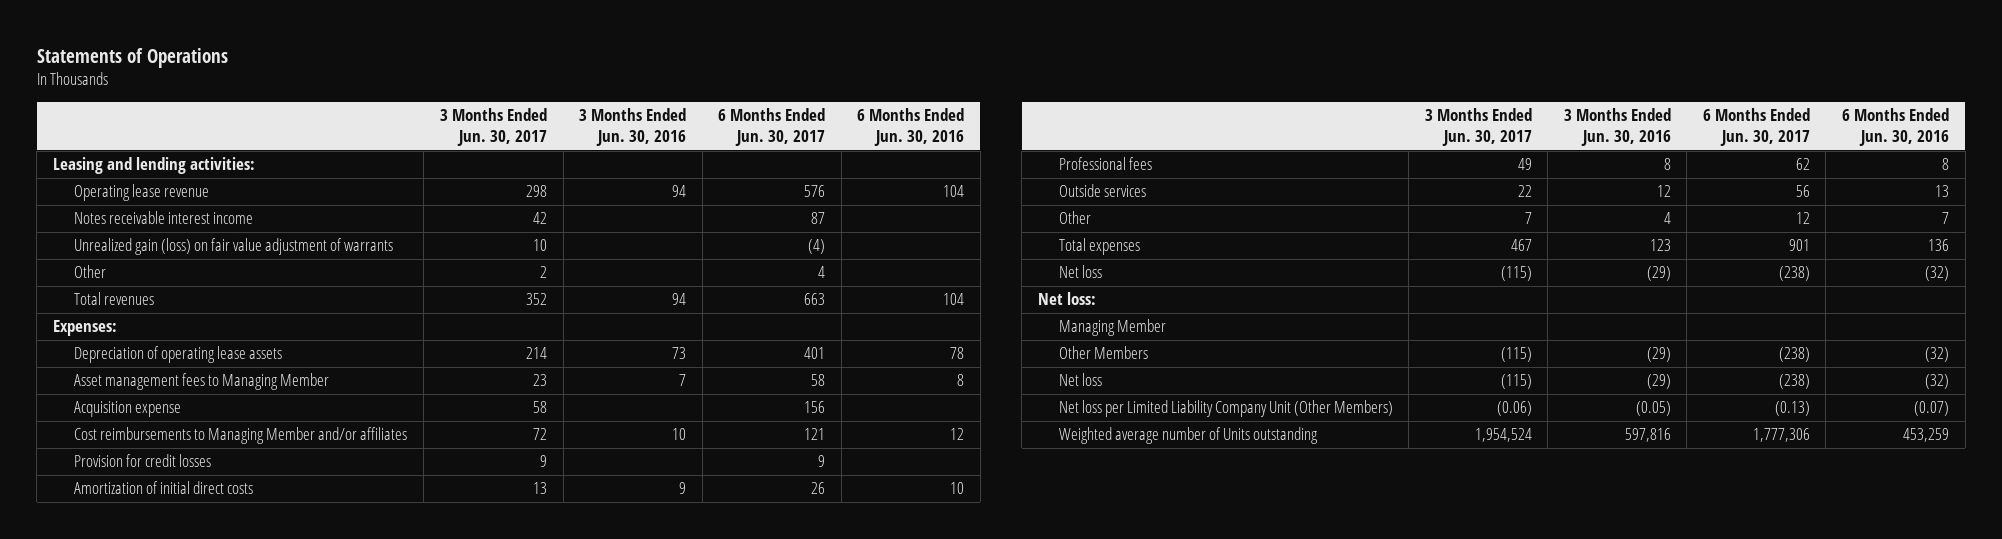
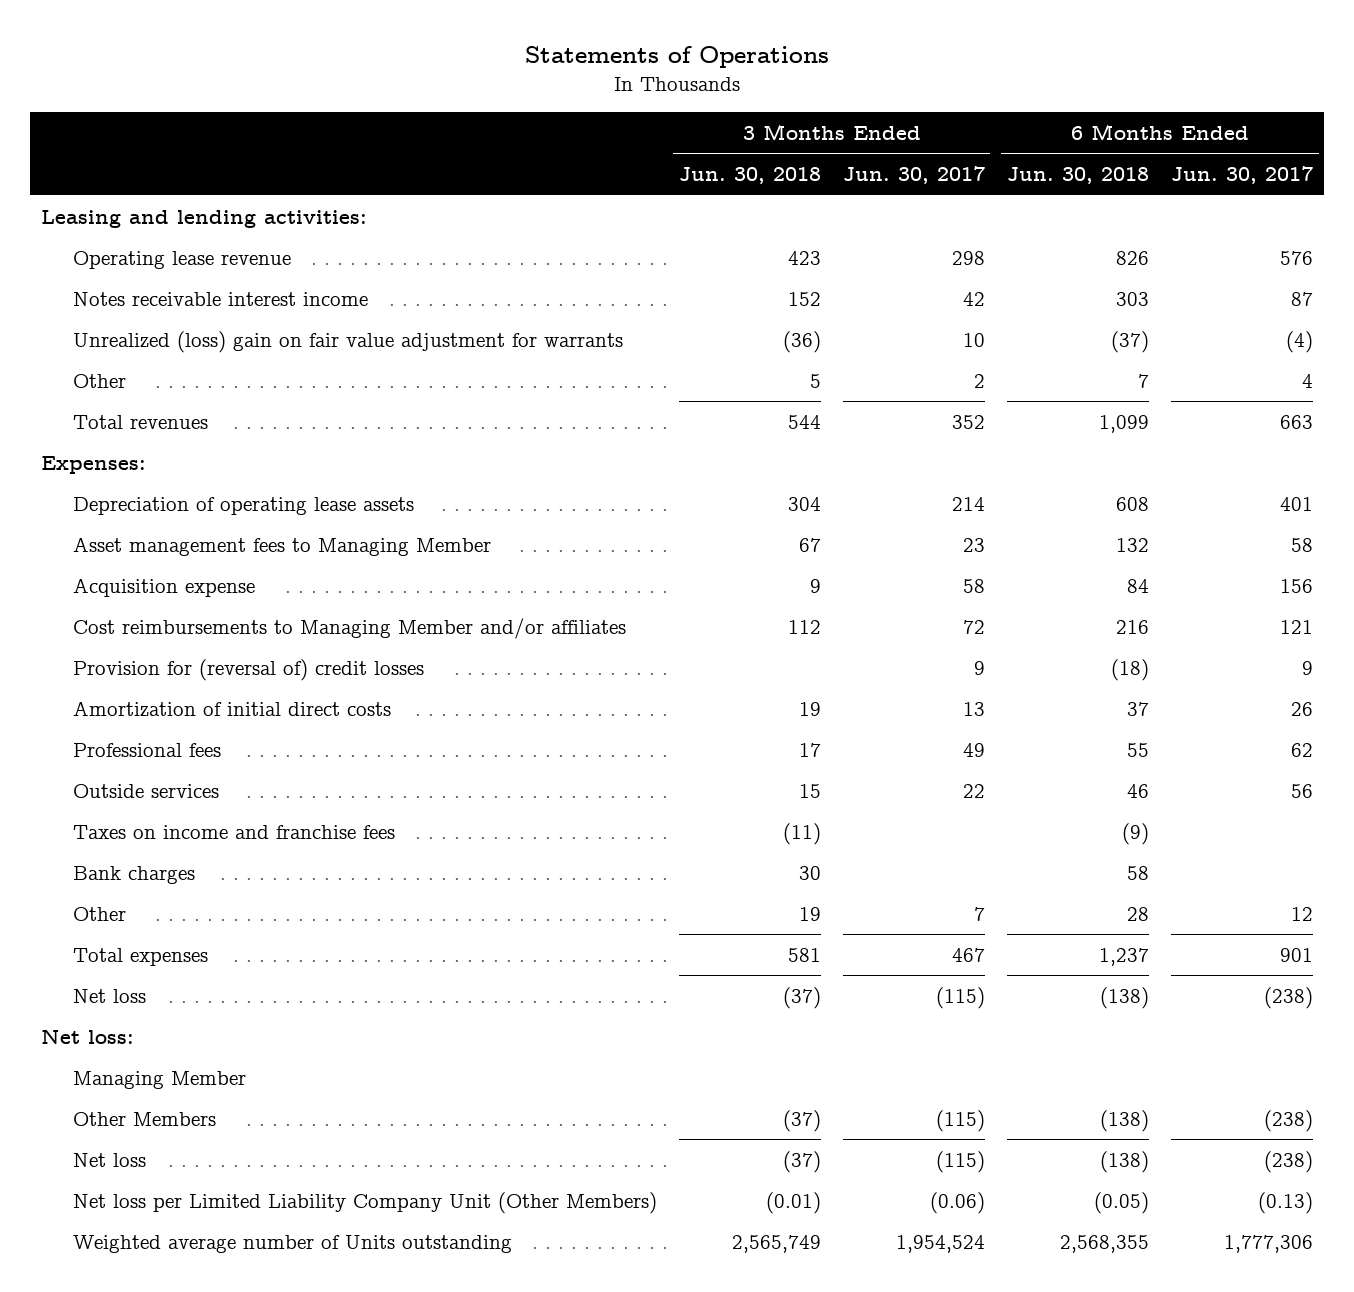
[579,108,687,147] 3 Months Ended Jun. 30, 2016 -> none
[857,108,965,147] 6 Months Ended Jun. 30, 2016 -> none
none -> [678,167,821,185] Jun. 30, 2018
none -> [1006,167,1149,185] Jun. 30, 2018
[73,238,393,256] Unrealized gain (loss) on fair value adjustment of warrants -> [72,330,623,353] Unrealized (loss) gain on fair value adjustment for warrants
[73,454,211,468] Provision for credit losses -> [72,658,424,681] Provision for (reversal of) credit losses
none -> [72,824,395,839] Taxes on income and franchise fees
none -> [72,865,195,884] Bank charges

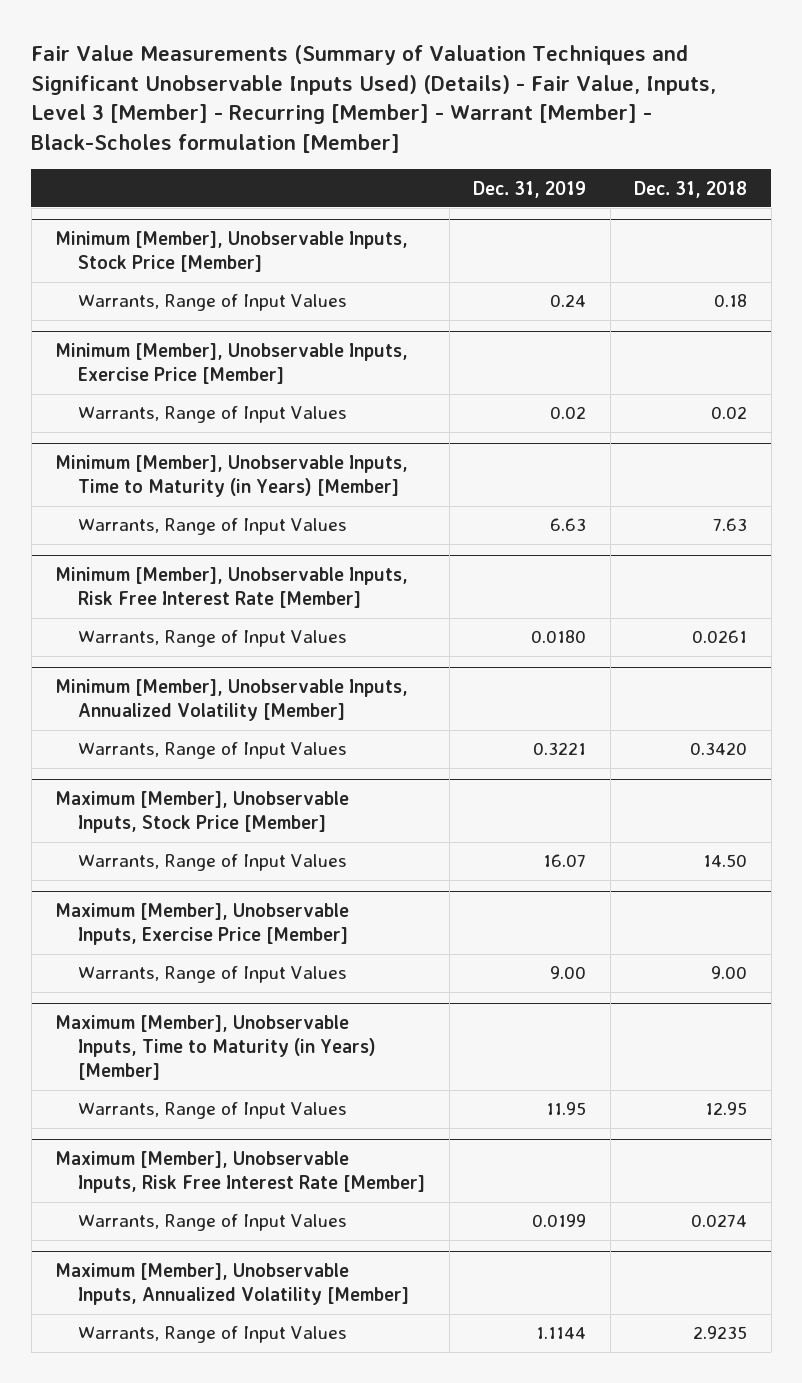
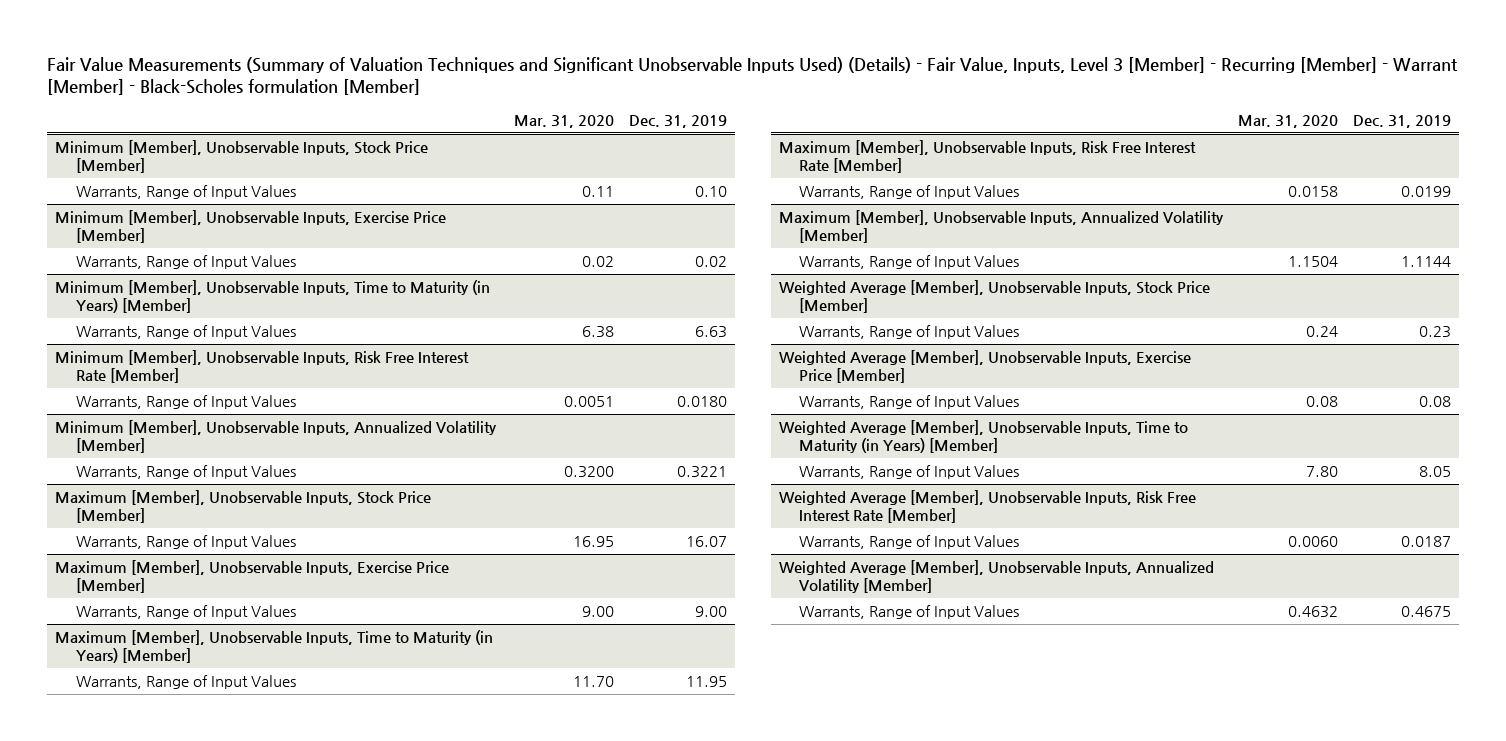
[634,180,748,198] Dec. 31, 2018 -> none
none -> [514,114,615,128] Mar. 31, 2020
[550,294,587,308] 0.24 -> [695,186,728,198] 0.10
none -> [778,280,1210,314] Weighted Average [Member], Unobservable Inputs, Stock Price [Member]
none -> [799,325,1020,340] Warrants, Range of Input Values
none -> [778,350,1191,384] Weighted Average [Member], Unobservable Inputs, Exercise Price [Member]
none -> [799,395,1020,410] Warrants, Range of Input Values
none -> [778,420,1188,454] Weighted Average [Member], Unobservable Inputs, Time to Maturity (in Years) [Member]
none -> [799,465,1020,480] Warrants, Range of Input Values
none -> [778,490,1196,524] Weighted Average [Member], Unobservable Inputs, Risk Free Interest Rate [Member]
none -> [799,535,1020,550] Warrants, Range of Input Values
none -> [778,560,1214,594] Weighted Average [Member], Unobservable Inputs, Annualized Volatility [Member]
none -> [799,605,1020,620] Warrants, Range of Input Values

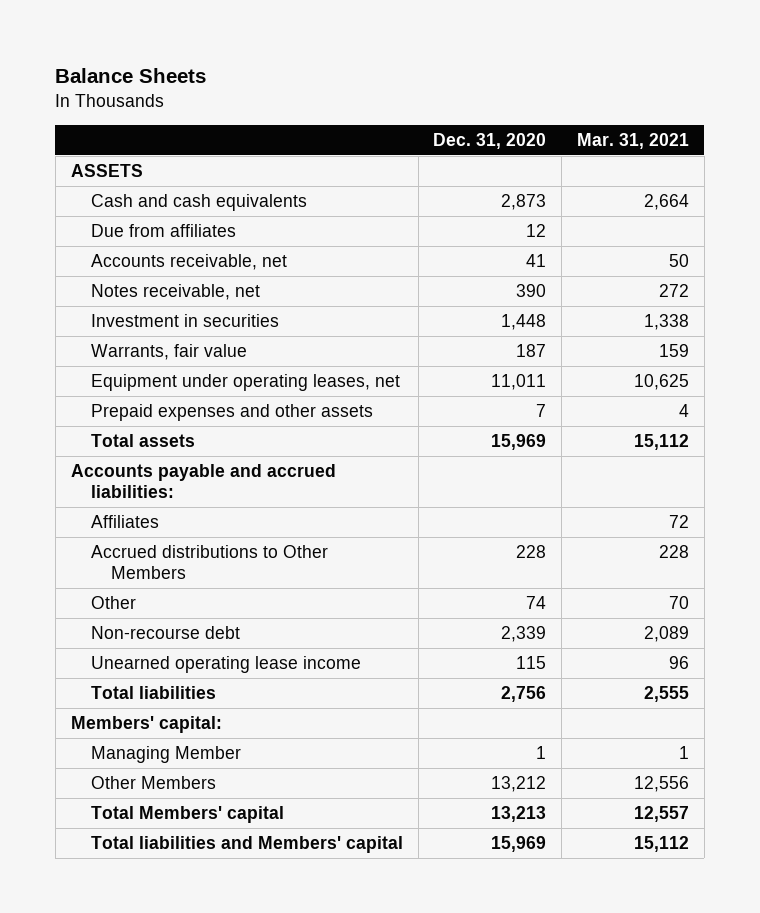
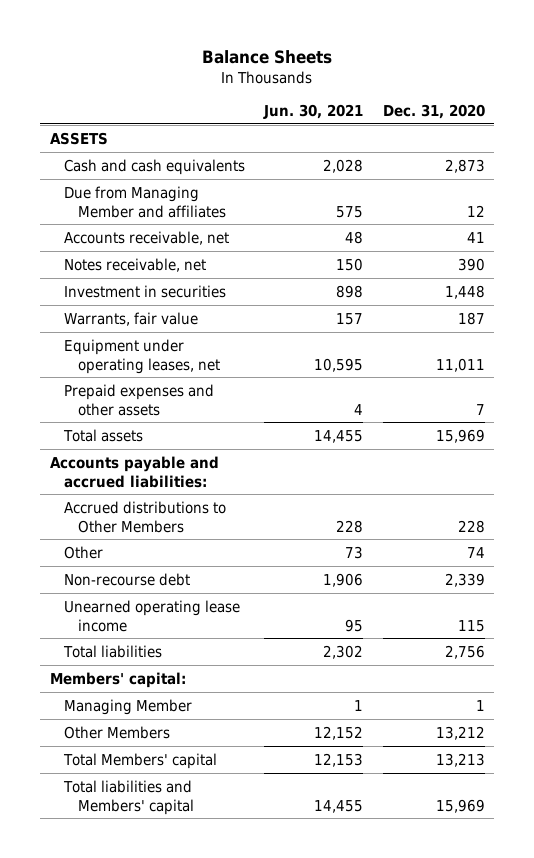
[576,132,689,149] Mar. 31, 2021 -> none
none -> [263,103,364,119] Jun. 30, 2021
[90,224,236,238] Due from affiliates -> [63,185,226,218] Due from Managing Member and affiliates
[90,515,159,529] Affiliates -> none

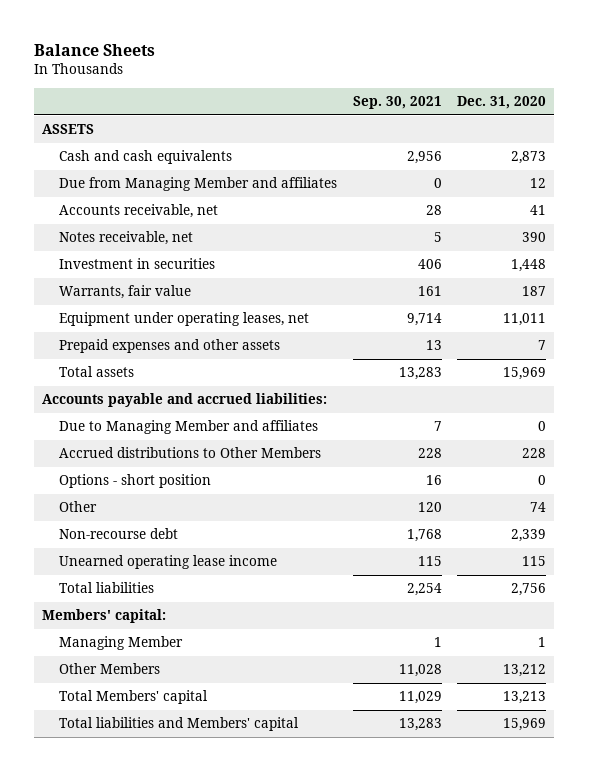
[263,103,364,119] Jun. 30, 2021 -> none
none -> [352,96,442,110] Sep. 30, 2021
none -> [59,420,319,435] Due to Managing Member and affiliates
none -> [59,474,212,489] Options - short position

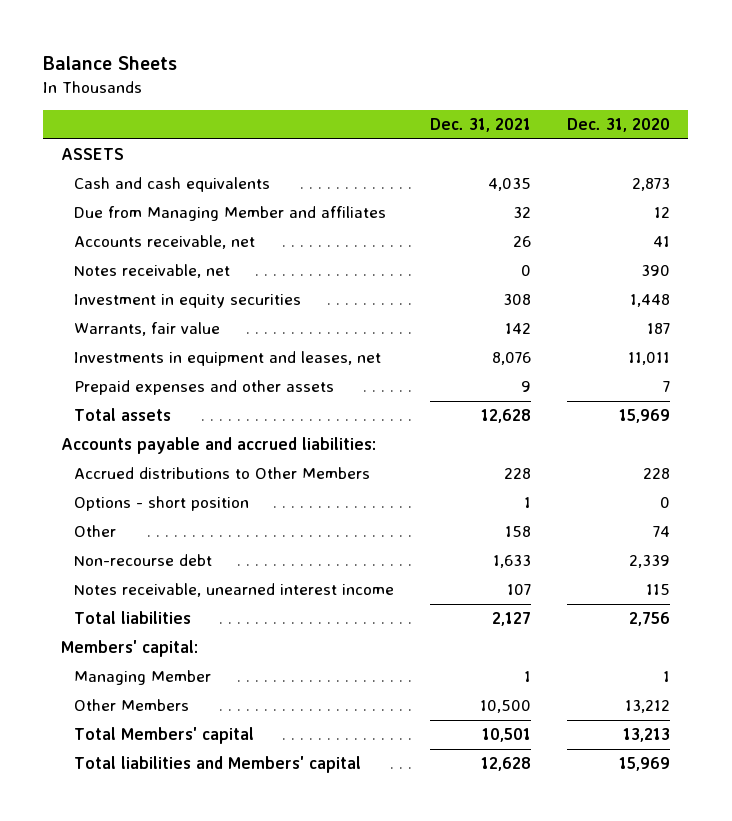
[352,96,442,110] Sep. 30, 2021 -> none
none -> [430,118,532,133] Dec. 31, 2021
[59,258,216,270] Investment in securities -> [74,294,302,309] Investment in equity securities
[59,312,310,327] Equipment under operating leases, net -> [74,351,382,367] Investments in equipment and leases, net
[59,420,319,435] Due to Managing Member and affiliates -> none
[59,555,278,570] Unearned operating lease income -> [74,583,395,598] Notes receivable, unearned interest income

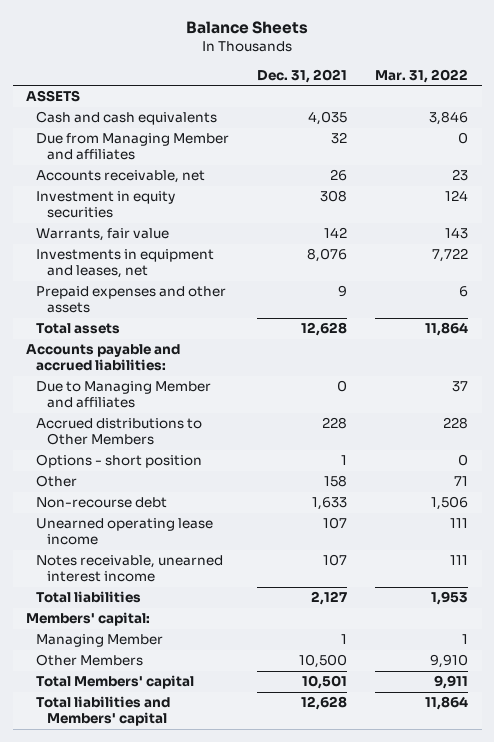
[567,118,671,133] Dec. 31, 2020 -> none
none -> [374,68,468,83] Mar. 31, 2022
[74,264,231,279] Notes receivable, net -> none
none -> [36,381,212,409] Due to Managing Member and affiliates
none -> [36,518,214,546] Unearned operating lease income

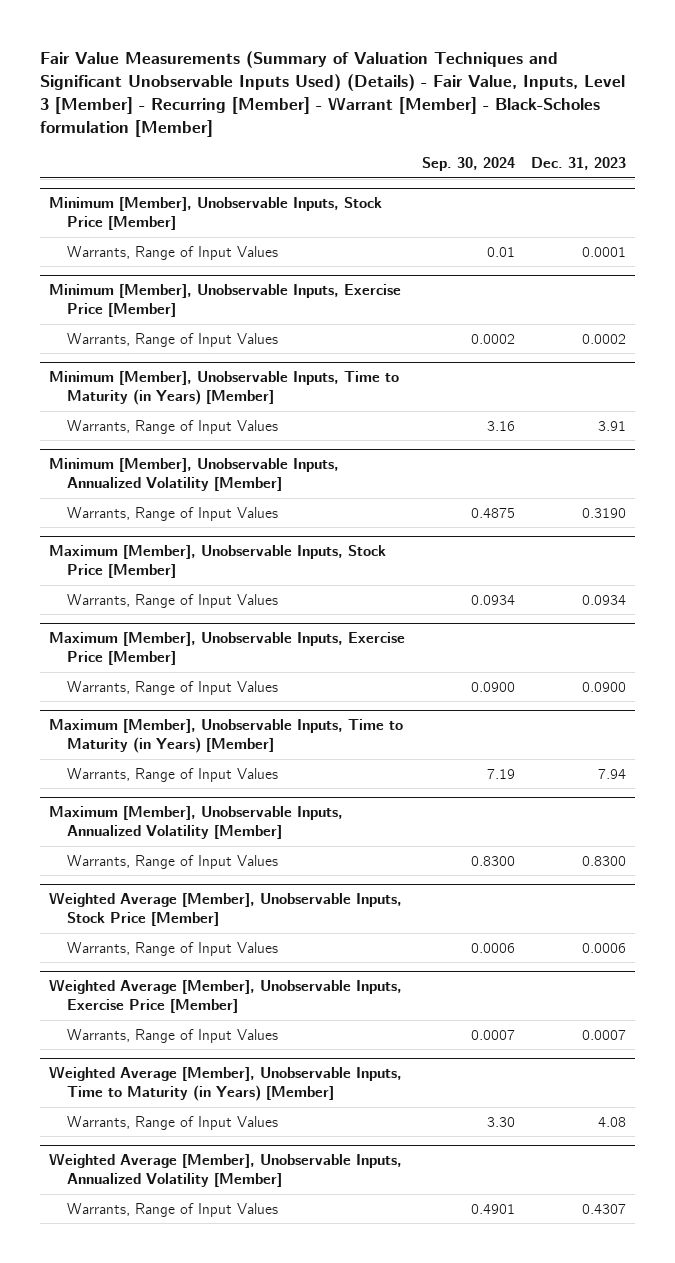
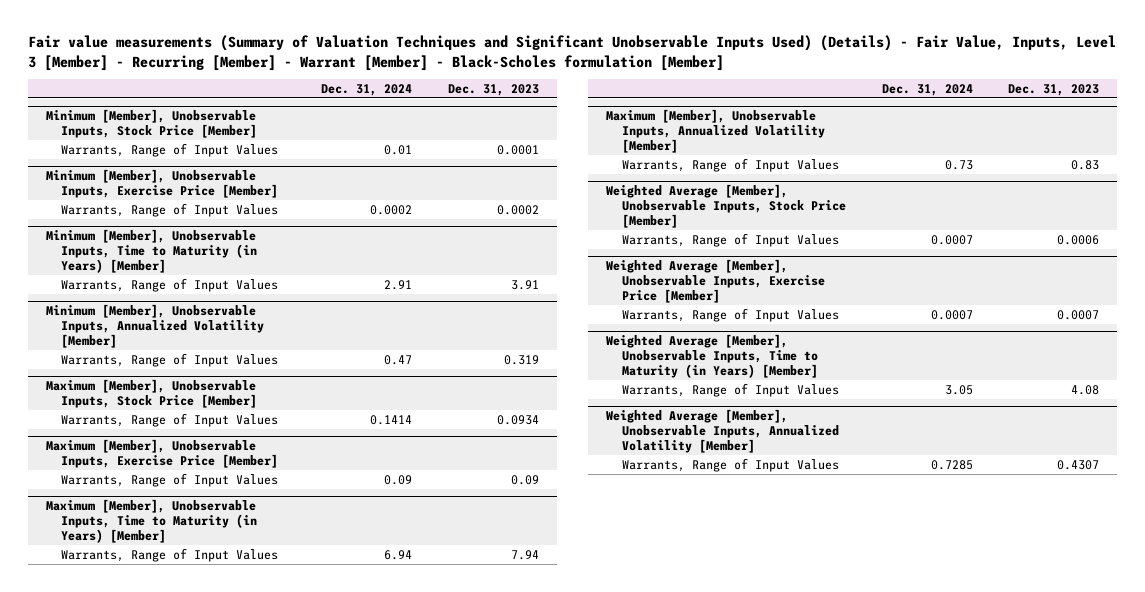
[40,50,626,138] Fair Value Measurements (Summary of Valuation Techniques and Significant Unobservable Inputs Used) (Details) - Fair Value, Inputs, Level 3 [Member] - Recurring [Member] - Warrant [Member] - Black-Scholes formulation [Member] -> [27,35,1116,71] Fair value measurements (Summary of Valuation Techniques and Significant Unobservable Inputs Used) (Details) - Fair Value, Inputs, Level 3 [Member] - Recurring [Member] - Warrant [Member] - Black-Scholes formulation [Member]
[421,157,515,172] Sep. 30, 2024 -> none
none -> [321,83,413,96] Dec. 31, 2024
[582,507,627,518] 0.3190 -> [503,354,539,365] 0.319
[582,681,627,692] 0.0900 -> [510,474,539,485] 0.09
[582,855,627,866] 0.8300 -> [1071,159,1100,170] 0.83

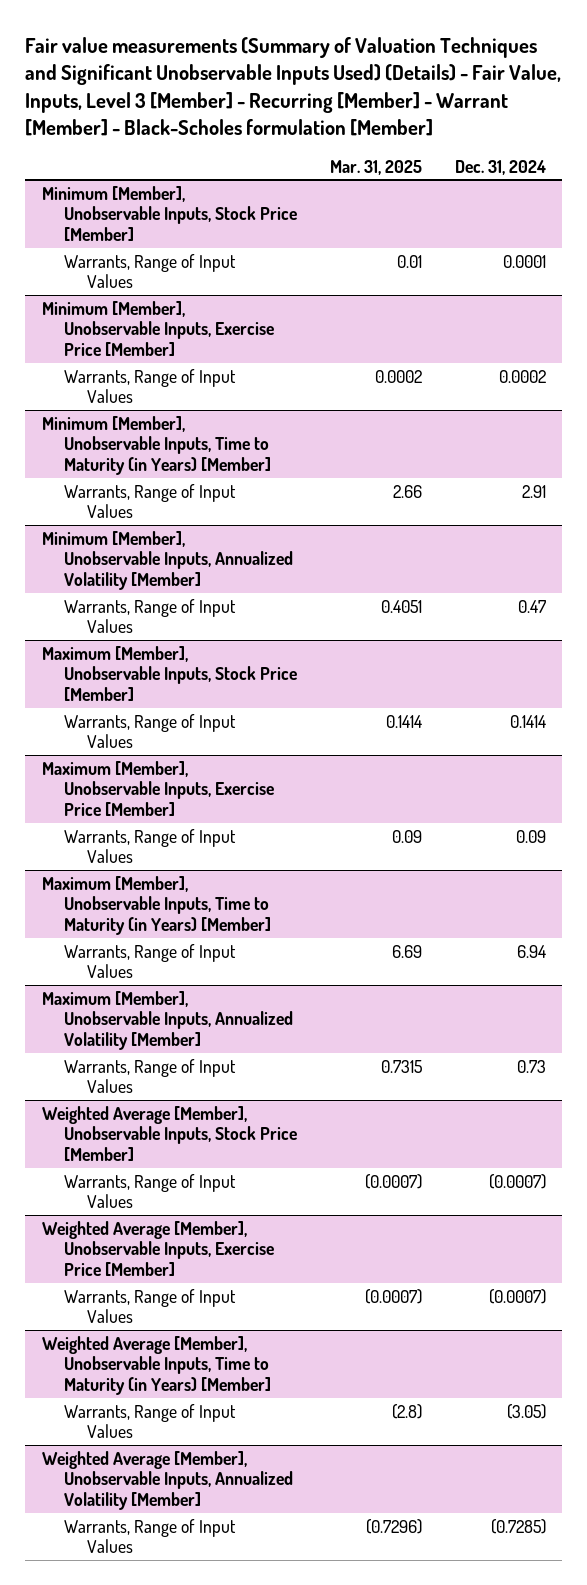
[447,83,539,96] Dec. 31, 2023 -> none
none -> [329,159,422,175] Mar. 31, 2025
[384,144,413,155] 0.01 -> [502,254,546,268] 0.0001
[930,234,973,245] 0.0007 -> [488,1173,546,1189] (0.0007)
[930,309,973,320] 0.0007 -> [488,1288,546,1304] (0.0007)
[944,384,973,395] 3.05 -> [506,1403,546,1419] (3.05)
[930,459,973,470] 0.7285 -> [490,1518,546,1534] (0.7285)

